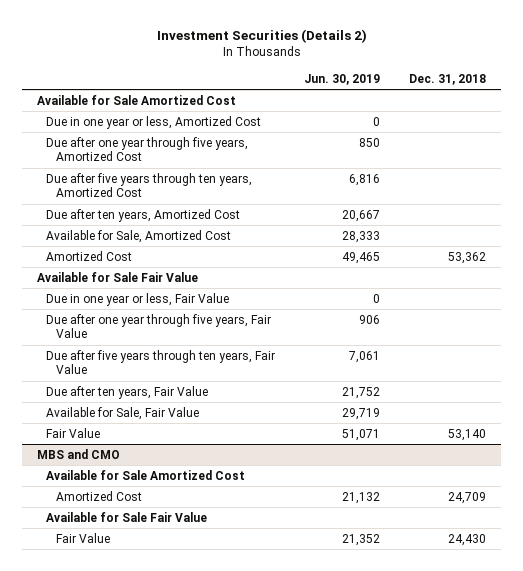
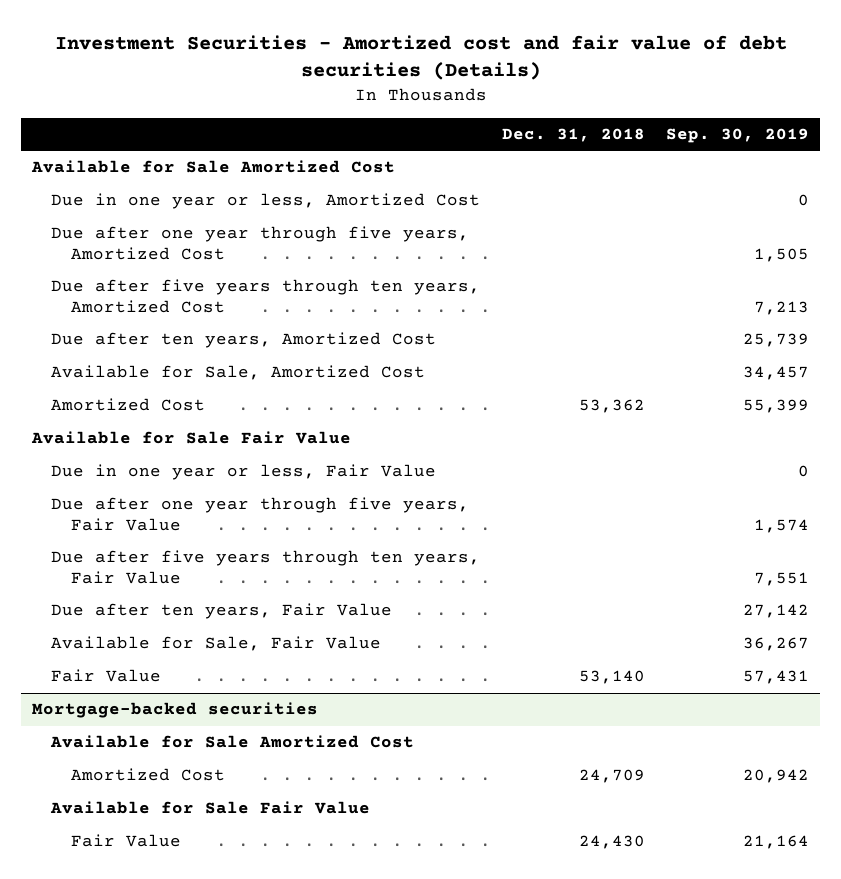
[156,29,367,44] Investment Securities (Details 2) -> [54,34,787,81] Investment Securities - Amortized cost and fair value of debt securities (Details)
[304,73,381,85] Jun. 30, 2019 -> none
none -> [666,128,810,144] Sep. 30, 2019
[36,448,120,459] MBS and CMO -> [32,702,319,719] Mortgage-backed securities

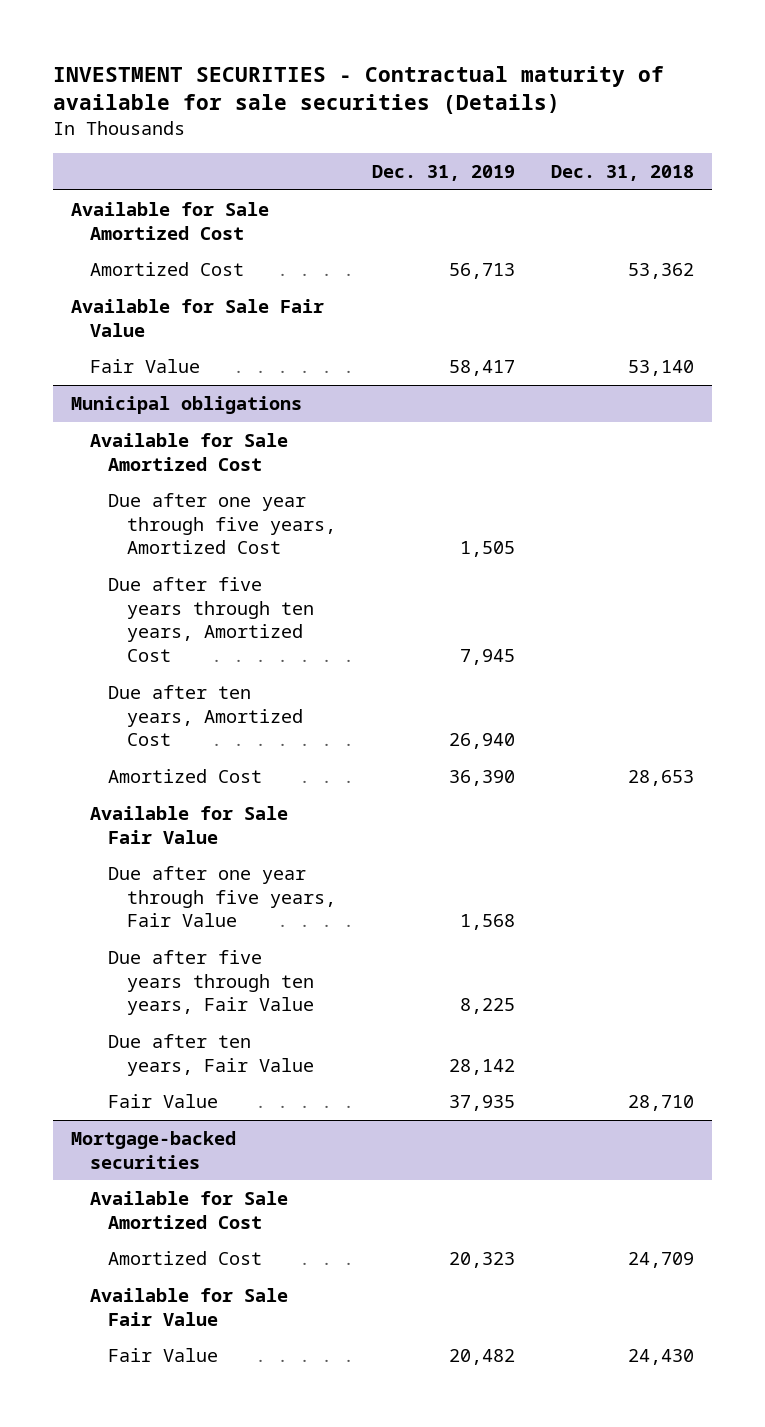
[54,34,787,81] Investment Securities - Amortized cost and fair value of debt securities (Details) -> [53,65,665,115] INVESTMENT SECURITIES - Contractual maturity of available for sale securities (Details)
[666,128,810,144] Sep. 30, 2019 -> none
none -> [371,164,515,181] Dec. 31, 2019
[51,193,481,210] Due in one year or less, Amortized Cost -> none
[51,226,470,260] Due after one year through five years, Amortized Cost -> none
[51,279,481,313] Due after five years through ten years, Amortized Cost -> none
[51,332,437,349] Due after ten years, Amortized Cost -> none
[51,365,426,381] Available for Sale, Amortized Cost -> none
[51,464,437,481] Due in one year or less, Fair Value -> none
[51,497,470,531] Due after one year through five years, Fair Value -> none
[51,550,481,584] Due after five years through ten years, Fair Value -> none
[51,603,393,620] Due after ten years, Fair Value -> none
[51,636,382,652] Available for Sale, Fair Value -> none
none -> [71,395,303,414] Municipal obligations
none -> [89,432,288,471] Available for Sale Amortized Cost
none -> [108,492,336,555] Due after one year through five years, Amortized Cost
none -> [108,576,314,663] Due after five years through ten years, Amortized Cost
none -> [108,684,303,747] Due after ten years, Amortized Cost
none -> [108,768,263,783] Amortized Cost
none -> [89,805,288,844] Available for Sale Fair Value
none -> [108,865,336,928] Due after one year through five years, Fair Value
none -> [108,949,314,1016] Due after five years through ten years, Fair Value
none -> [108,1033,314,1076] Due after ten years, Fair Value
none -> [108,1093,219,1108] Fair Value

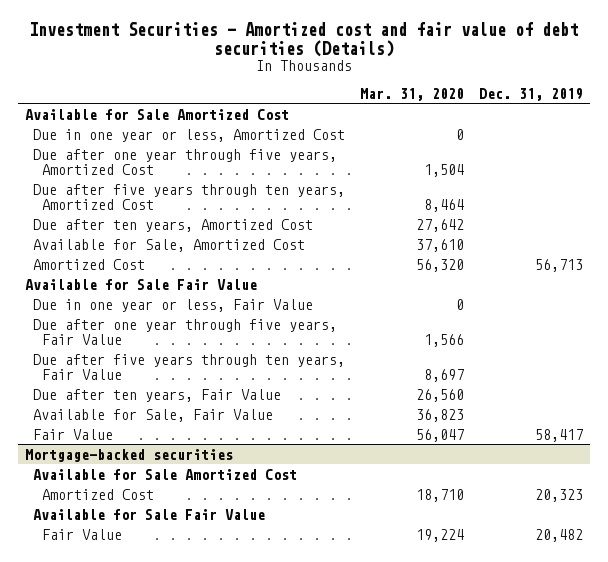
[53,65,665,115] INVESTMENT SECURITIES - Contractual maturity of available for sale securities (Details) -> [28,22,578,57] Investment Securities - Amortized cost and fair value of debt securities (Details)
[550,164,694,181] Dec. 31, 2018 -> none
none -> [360,87,465,101] Mar. 31, 2020
none -> [33,128,346,142] Due in one year or less, Amortized Cost
none -> [33,148,338,175] Due after one year through five years, Amortized Cost
none -> [33,183,346,210] Due after five years through ten years, Amortized Cost
none -> [33,218,314,232] Due after ten years, Amortized Cost
none -> [33,238,306,252] Available for Sale, Amortized Cost
none -> [33,298,314,312] Due in one year or less, Fair Value
none -> [33,318,338,345] Due after one year through five years, Fair Value
none -> [33,353,346,380] Due after five years through ten years, Fair Value
none -> [33,388,282,402] Due after ten years, Fair Value
none -> [33,408,274,422] Available for Sale, Fair Value
[71,395,303,414] Municipal obligations -> none
[89,432,288,471] Available for Sale Amortized Cost -> none
[108,492,336,555] Due after one year through five years, Amortized Cost -> none
[108,576,314,663] Due after five years through ten years, Amortized Cost -> none
[108,684,303,747] Due after ten years, Amortized Cost -> none
[108,768,263,783] Amortized Cost -> none
[89,805,288,844] Available for Sale Fair Value -> none
[108,865,336,928] Due after one year through five years, Fair Value -> none
[108,949,314,1016] Due after five years through ten years, Fair Value -> none
[108,1033,314,1076] Due after ten years, Fair Value -> none
[108,1093,219,1108] Fair Value -> none

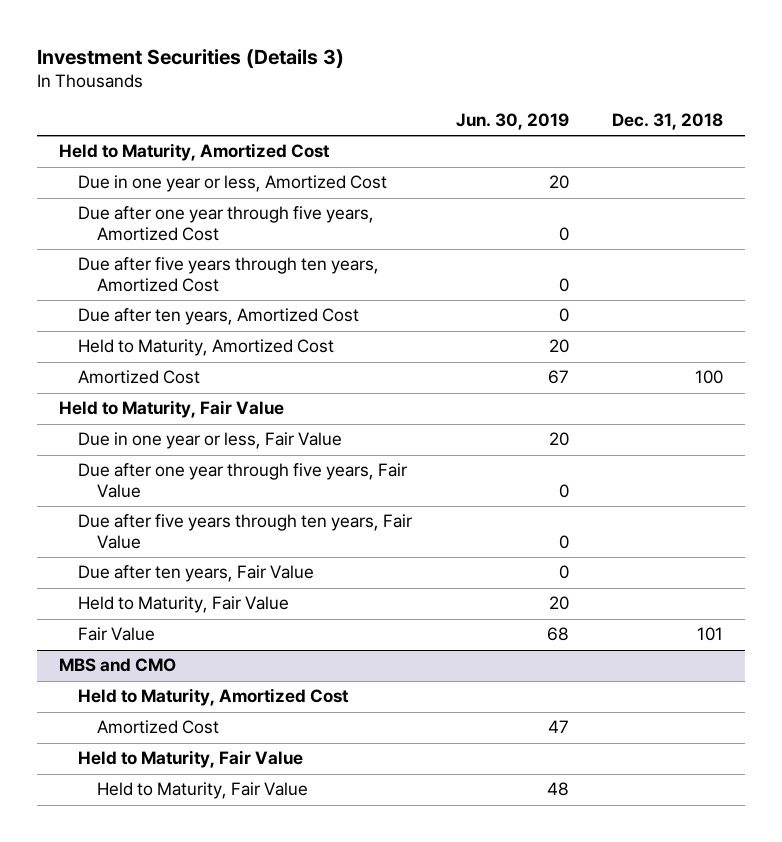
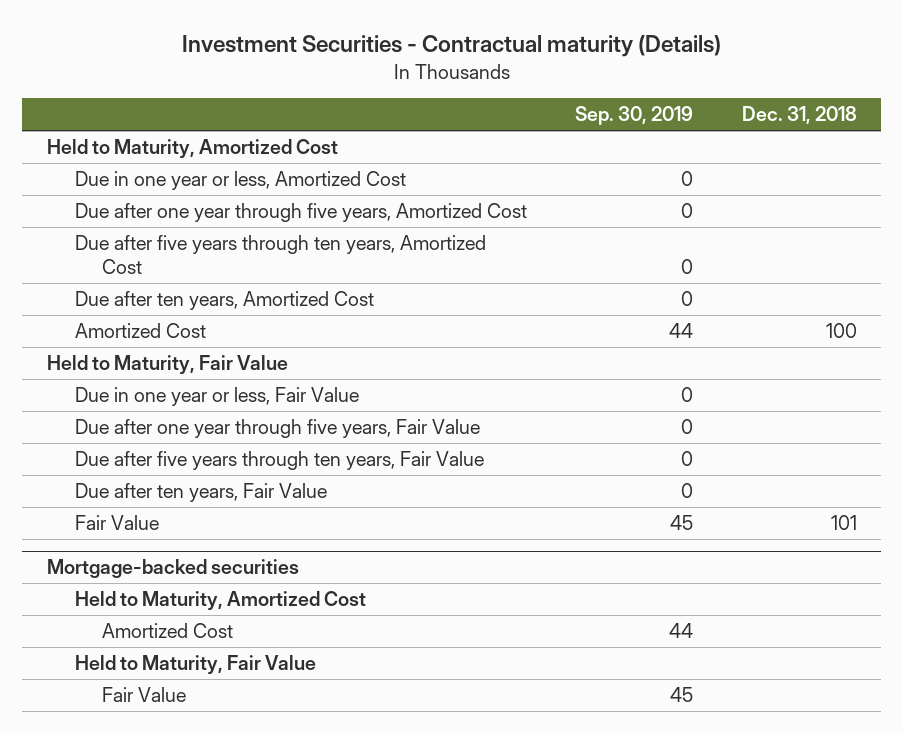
[36,48,344,68] Investment Securities (Details 3) -> [181,35,721,58] Investment Securities - Contractual maturity (Details)
[455,113,569,131] Jun. 30, 2019 -> none
none -> [575,106,694,126] Sep. 30, 2019
[77,339,334,357] Held to Maturity, Amortized Cost -> none
[77,596,289,614] Held to Maturity, Fair Value -> none
[58,658,176,673] MBS and CMO -> [46,559,299,579] Mortgage-backed securities
[96,782,308,800] Held to Maturity, Fair Value -> none
none -> [102,687,187,703] Fair Value

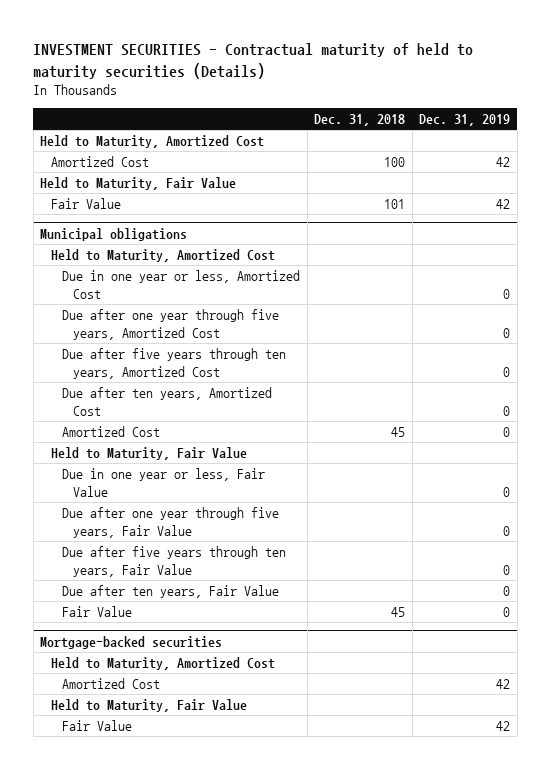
[181,35,721,58] Investment Securities - Contractual maturity (Details) -> [33,43,474,79] INVESTMENT SECURITIES - Contractual maturity of held to maturity securities (Details)
[575,106,694,126] Sep. 30, 2019 -> none
none -> [419,113,511,126] Dec. 31, 2019
[74,171,406,191] Due in one year or less, Amortized Cost -> none
[74,203,527,223] Due after one year through five years, Amortized Cost -> none
[74,235,486,275] Due after five years through ten years, Amortized Cost -> none
[74,291,374,311] Due after ten years, Amortized Cost -> none
[74,387,359,407] Due in one year or less, Fair Value -> none
[74,419,480,439] Due after one year through five years, Fair Value -> none
[74,451,484,471] Due after five years through ten years, Fair Value -> none
[74,483,327,503] Due after ten years, Fair Value -> none
none -> [40,227,188,241] Municipal obligations
none -> [51,249,276,263] Held to Maturity, Amortized Cost
none -> [62,270,301,299] Due in one year or less, Amortized Cost
none -> [62,309,280,340] Due after one year through five years, Amortized Cost
none -> [62,348,287,379] Due after five years through ten years, Amortized Cost
none -> [62,387,273,416] Due after ten years, Amortized Cost
none -> [62,426,161,438] Amortized Cost
none -> [51,447,248,461] Held to Maturity, Fair Value
none -> [62,468,266,497] Due in one year or less, Fair Value
none -> [62,507,280,538] Due after one year through five years, Fair Value
none -> [62,546,287,577] Due after five years through ten years, Fair Value
none -> [62,585,280,599] Due after ten years, Fair Value
none -> [62,606,133,618] Fair Value

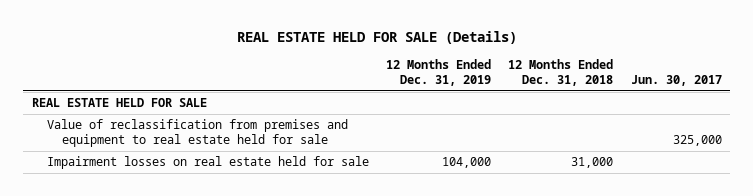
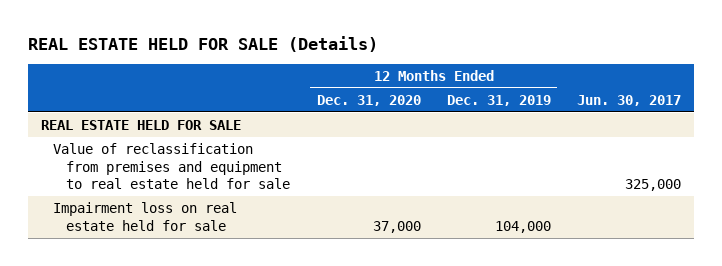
[508,58,614,87] 12 Months Ended Dec. 31, 2018 -> none
none -> [316,94,421,106] Dec. 31, 2020
[46,156,369,170] Impairment losses on real estate held for sale -> [53,202,238,231] Impairment loss on real estate held for sale

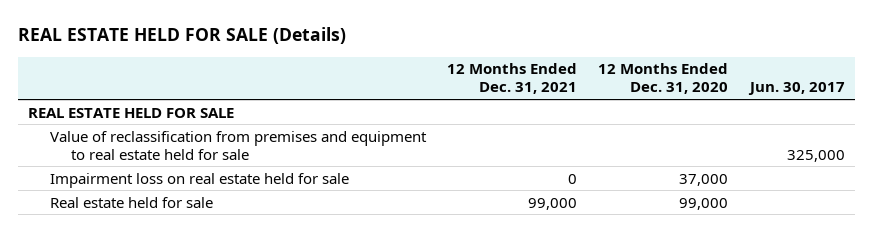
[446,94,551,106] Dec. 31, 2019 -> none
none -> [446,63,577,95] 12 Months Ended Dec. 31, 2021
none -> [49,196,213,208] Real estate held for sale

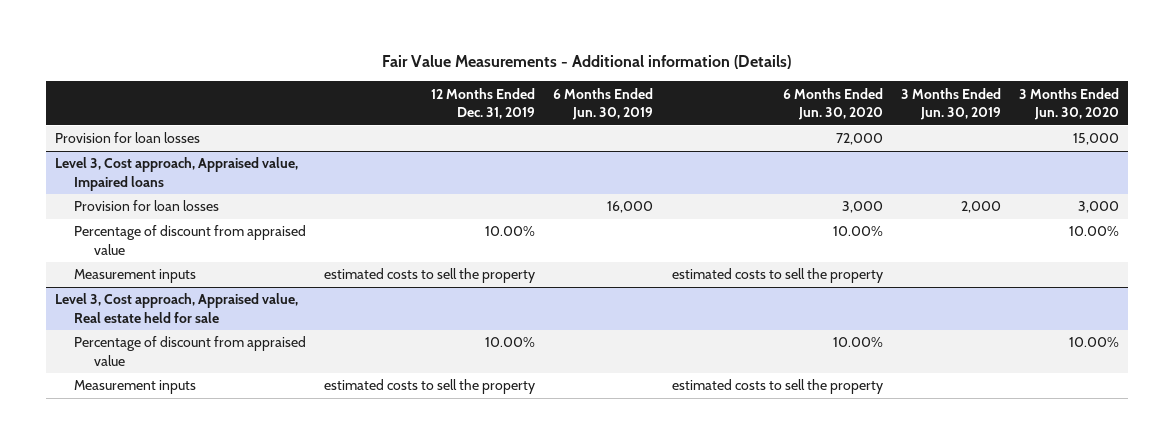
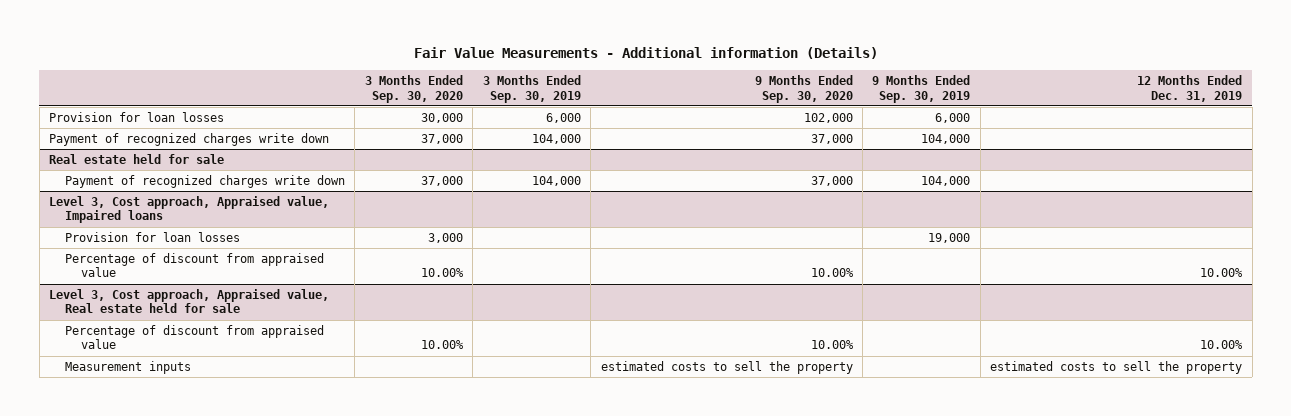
[553,87,654,120] 6 Months Ended Jun. 30, 2019 -> none
[782,87,883,120] 6 Months Ended Jun. 30, 2020 -> none
[900,87,1001,120] 3 Months Ended Jun. 30, 2019 -> none
[1018,87,1119,120] 3 Months Ended Jun. 30, 2020 -> none
none -> [364,75,463,103] 3 Months Ended Sep. 30, 2020
none -> [482,75,581,103] 3 Months Ended Sep. 30, 2019
none -> [754,75,853,103] 9 Months Ended Sep. 30, 2020
none -> [872,75,971,103] 9 Months Ended Sep. 30, 2019
none -> [48,133,329,147] Payment of recognized charges write down
none -> [48,154,224,165] Real estate held for sale
none -> [65,175,346,189] Payment of recognized charges write down
[74,269,197,284] Measurement inputs -> none

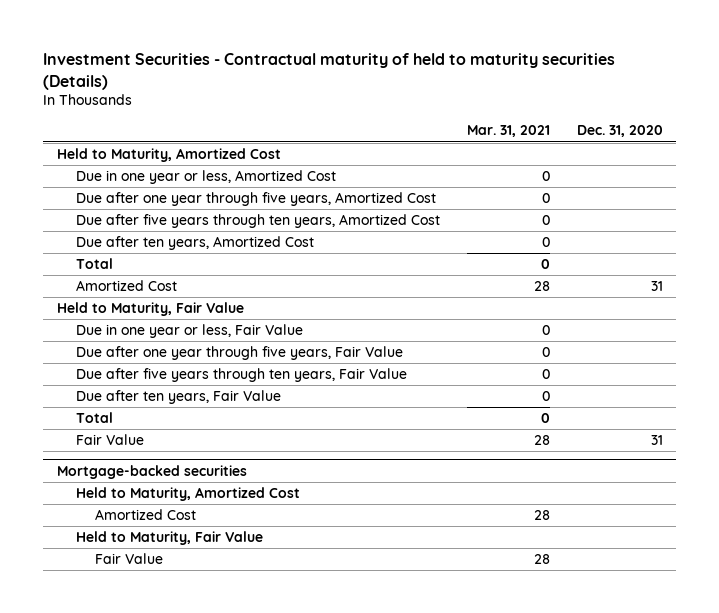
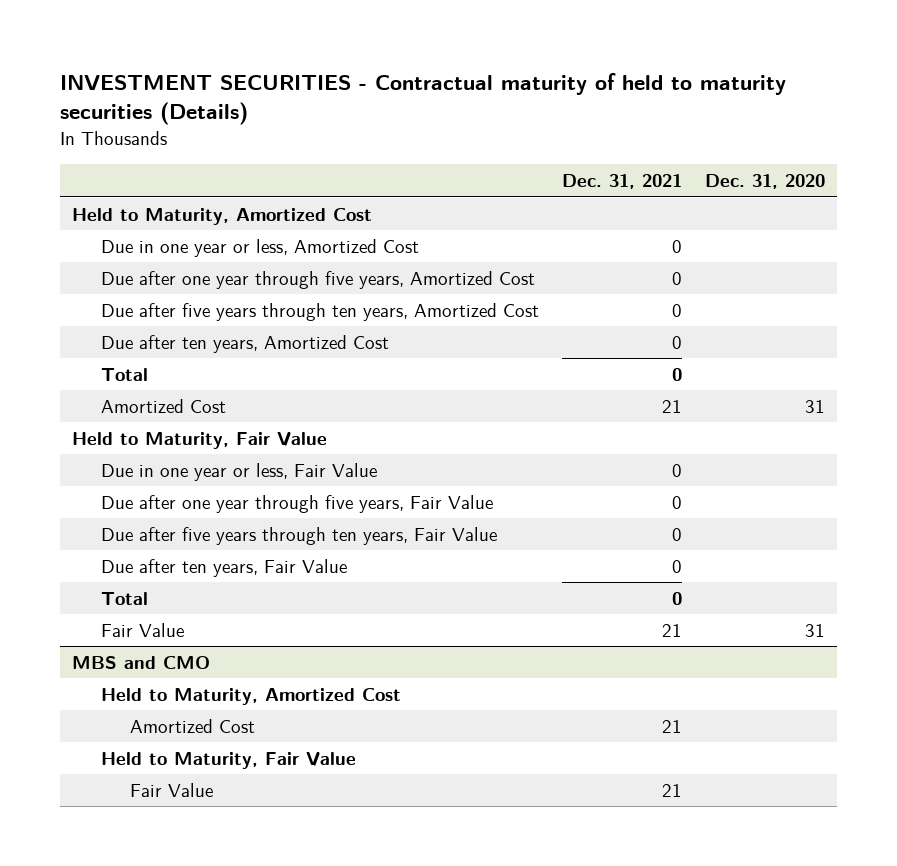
[43,52,616,90] Investment Securities - Contractual maturity of held to maturity securities (Details) -> [59,72,786,126] INVESTMENT SECURITIES - Contractual maturity of held to maturity securities (Details)
[466,125,550,138] Mar. 31, 2021 -> none
none -> [562,174,683,190] Dec. 31, 2021
[56,464,247,479] Mortgage-backed securities -> [71,655,210,669] MBS and CMO

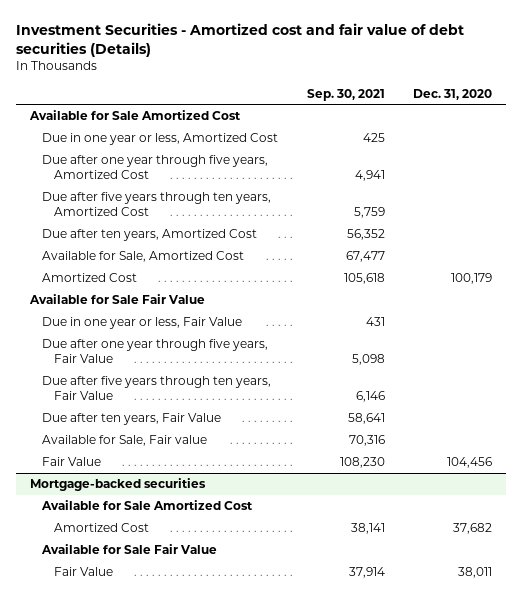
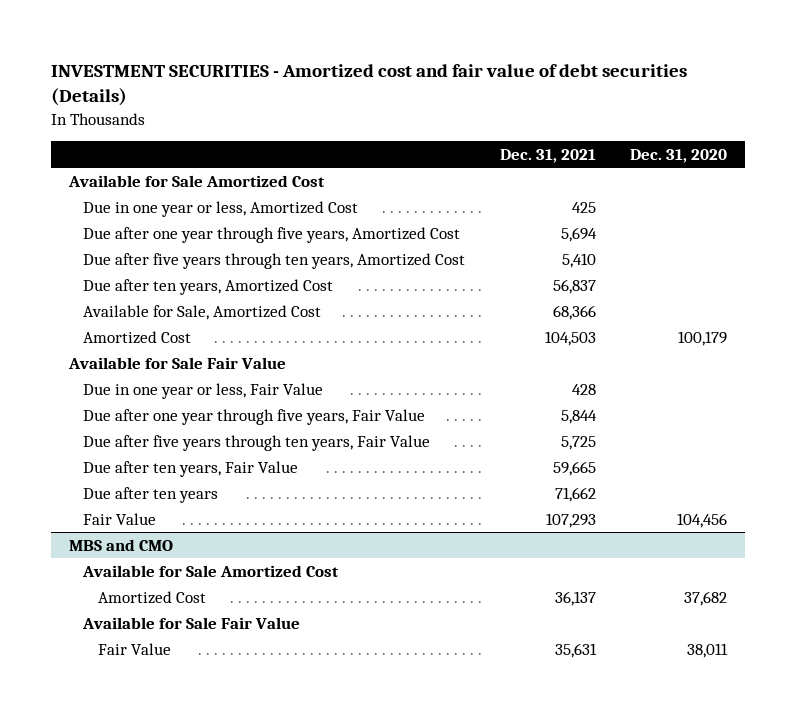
[16,23,465,57] Investment Securities - Amortized cost and fair value of debt securities (Details) -> [51,63,688,107] INVESTMENT SECURITIES - Amortized cost and fair value of debt securities (Details)
[306,88,385,101] Sep. 30, 2021 -> none
none -> [499,148,596,163] Dec. 31, 2021
[42,435,208,447] Available for Sale, Fair value -> [83,486,219,503] Due after ten years
[30,478,207,492] Mortgage-backed securities -> [68,538,173,551] MBS and CMO

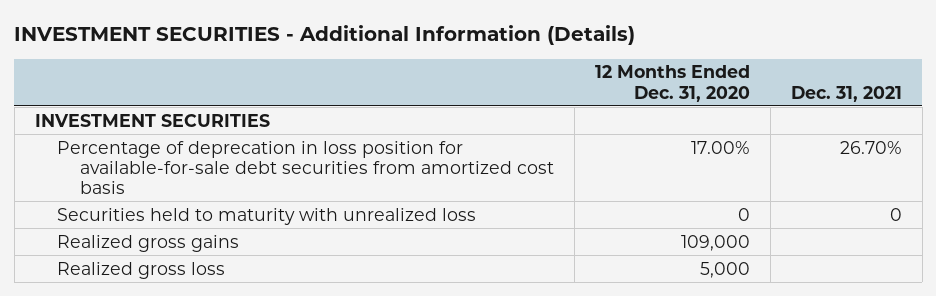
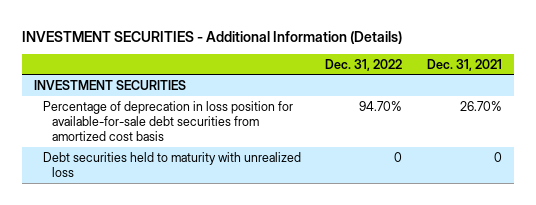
[594,65,750,102] 12 Months Ended Dec. 31, 2020 -> none
none -> [325,58,403,71] Dec. 31, 2022
[57,234,240,252] Realized gross gains -> none
[57,261,226,279] Realized gross loss -> none
[57,207,477,225] Securities held to maturity with unrealized loss -> [43,151,302,177] Debt securities held to maturity with unrealized loss

